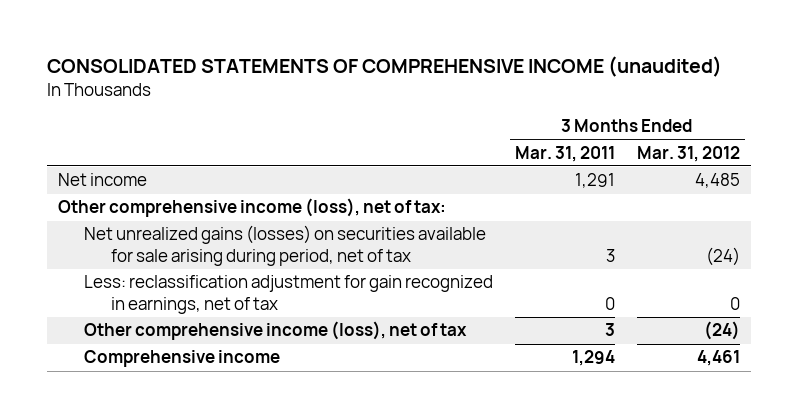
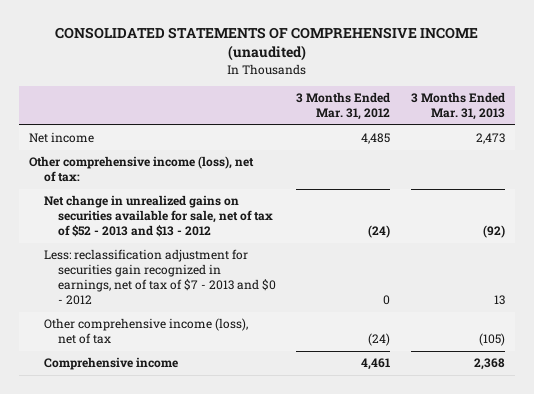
[515,145,616,162] Mar. 31, 2011 -> none
none -> [410,92,505,121] 3 Months Ended Mar. 31, 2013
[84,225,487,266] Net unrealized gains (losses) on securities available for sale arising during period, net of tax -> [43,195,274,238] Net change in unrealized gains on securities available for sale, net of tax of $52 - 2013 and $13 - 2012
[84,275,494,314] Less: reclassification adjustment for gain recognized in earnings, net of tax -> [43,249,277,306] Less: reclassification adjustment for securities gain recognized in earnings, net of tax of $7 - 2013 and $0 - 2012

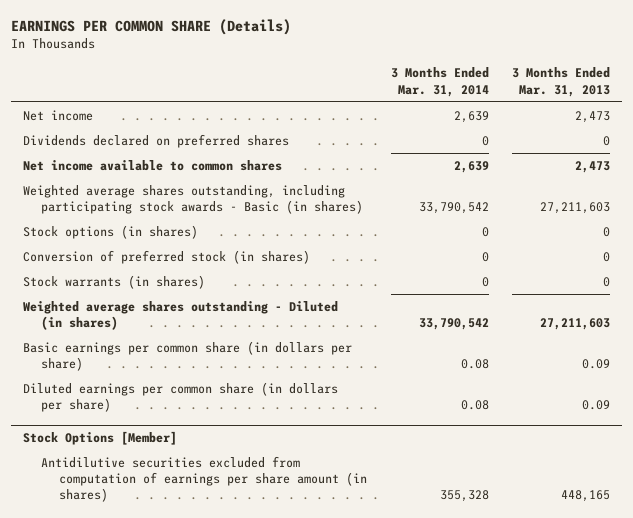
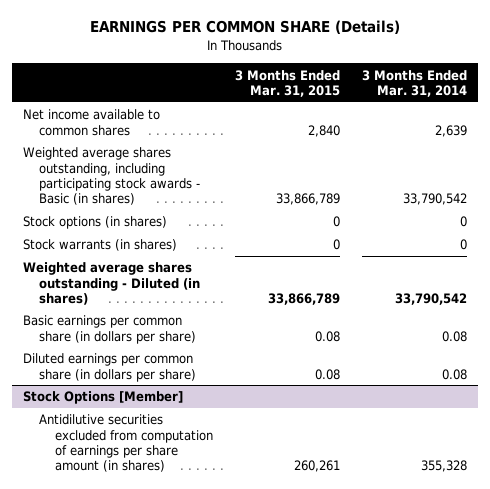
[512,67,611,97] 3 Months Ended Mar. 31, 2013 -> none
none -> [235,69,341,97] 3 Months Ended Mar. 31, 2015
[23,109,94,121] Net income -> none
[23,133,290,148] Dividends declared on preferred shares -> none
[23,249,311,264] Conversion of preferred stock (in shares) -> none

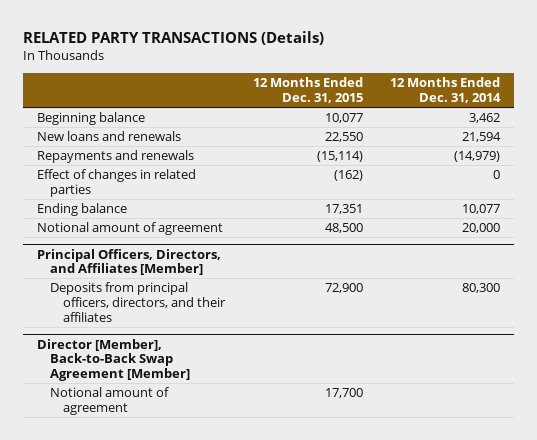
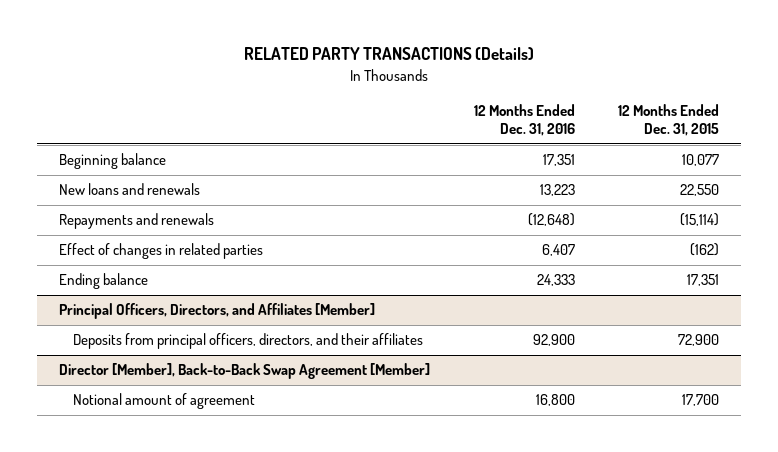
[390,77,502,104] 12 Months Ended Dec. 31, 2014 -> none
none -> [473,103,575,136] 12 Months Ended Dec. 31, 2016
[36,222,223,236] Notional amount of agreement -> none

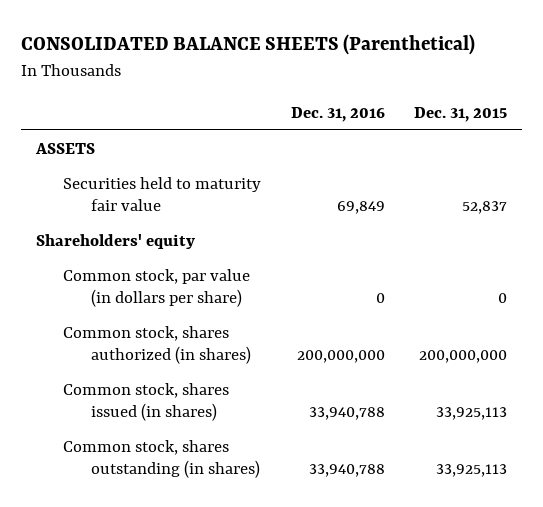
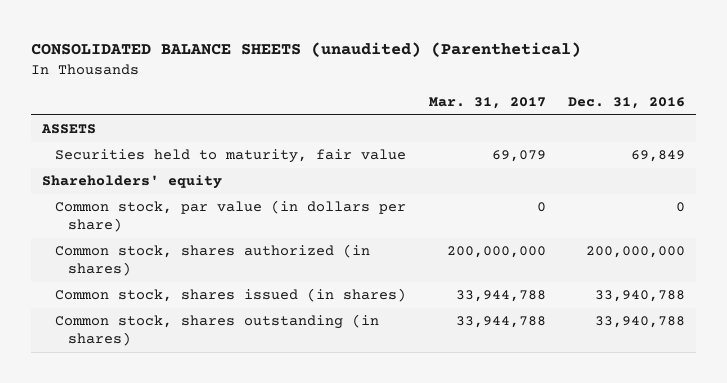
[21,34,476,56] CONSOLIDATED BALANCE SHEETS (Parenthetical) -> [31,41,582,57] CONSOLIDATED BALANCE SHEETS (unaudited) (Parenthetical)
[414,106,508,122] Dec. 31, 2015 -> none
none -> [428,96,546,109] Mar. 31, 2017
[63,176,262,211] Securities held to maturity fair value -> [55,149,407,164] Securities held to maturity, fair value

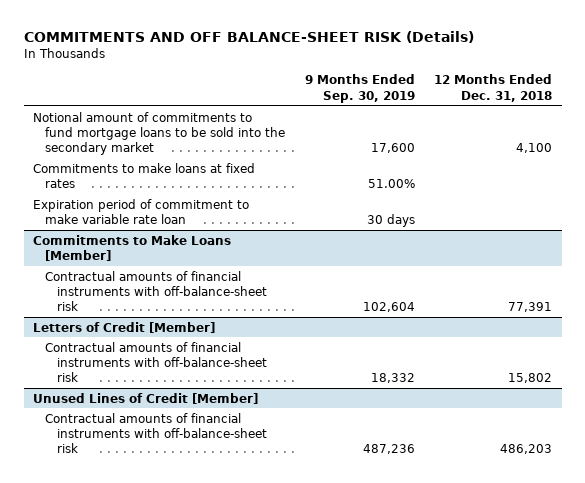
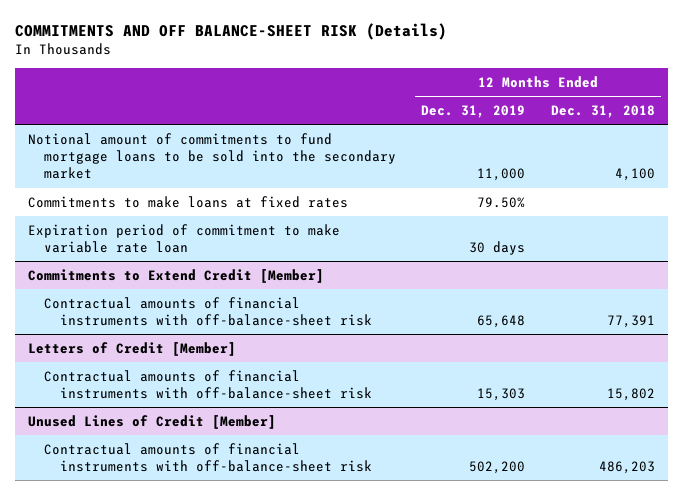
[304,74,415,103] 9 Months Ended Sep. 30, 2019 -> none
none -> [421,104,526,118] Dec. 31, 2019
[33,234,232,261] Commitments to Make Loans [Member] -> [27,268,324,283] Commitments to Extend Credit [Member]

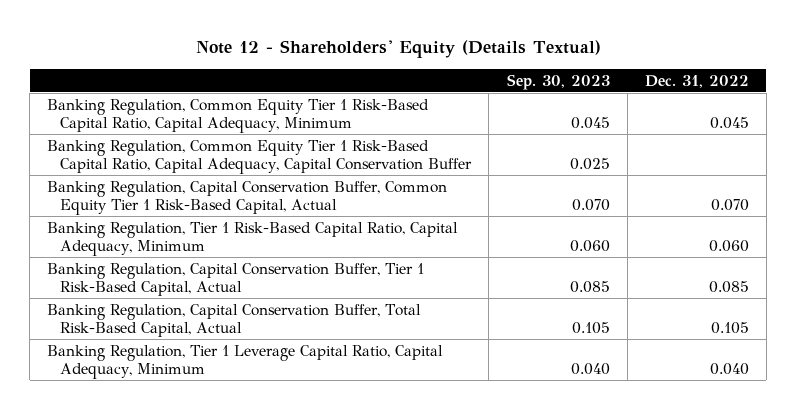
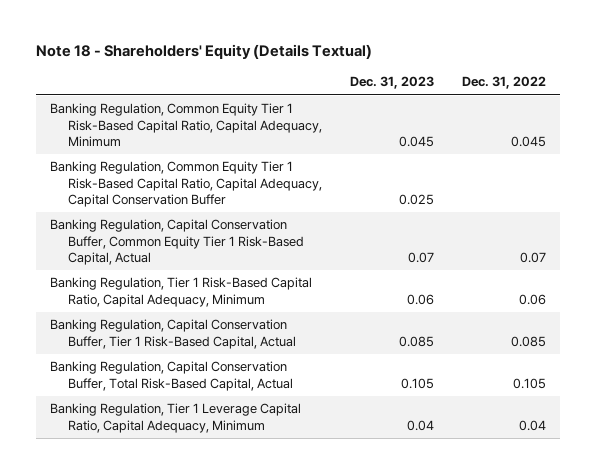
[195,40,601,59] Note 12 - Shareholders' Equity (Details Textual) -> [36,44,373,60] Note 18 - Shareholders' Equity (Details Textual)
[506,73,610,90] Sep. 30, 2023 -> none
none -> [350,76,435,90] Dec. 31, 2023
[710,199,749,212] 0.070 -> [520,252,547,264] 0.07
[708,240,749,253] 0.060 -> [519,293,547,305] 0.06
[709,363,749,376] 0.040 -> [519,419,547,431] 0.04

